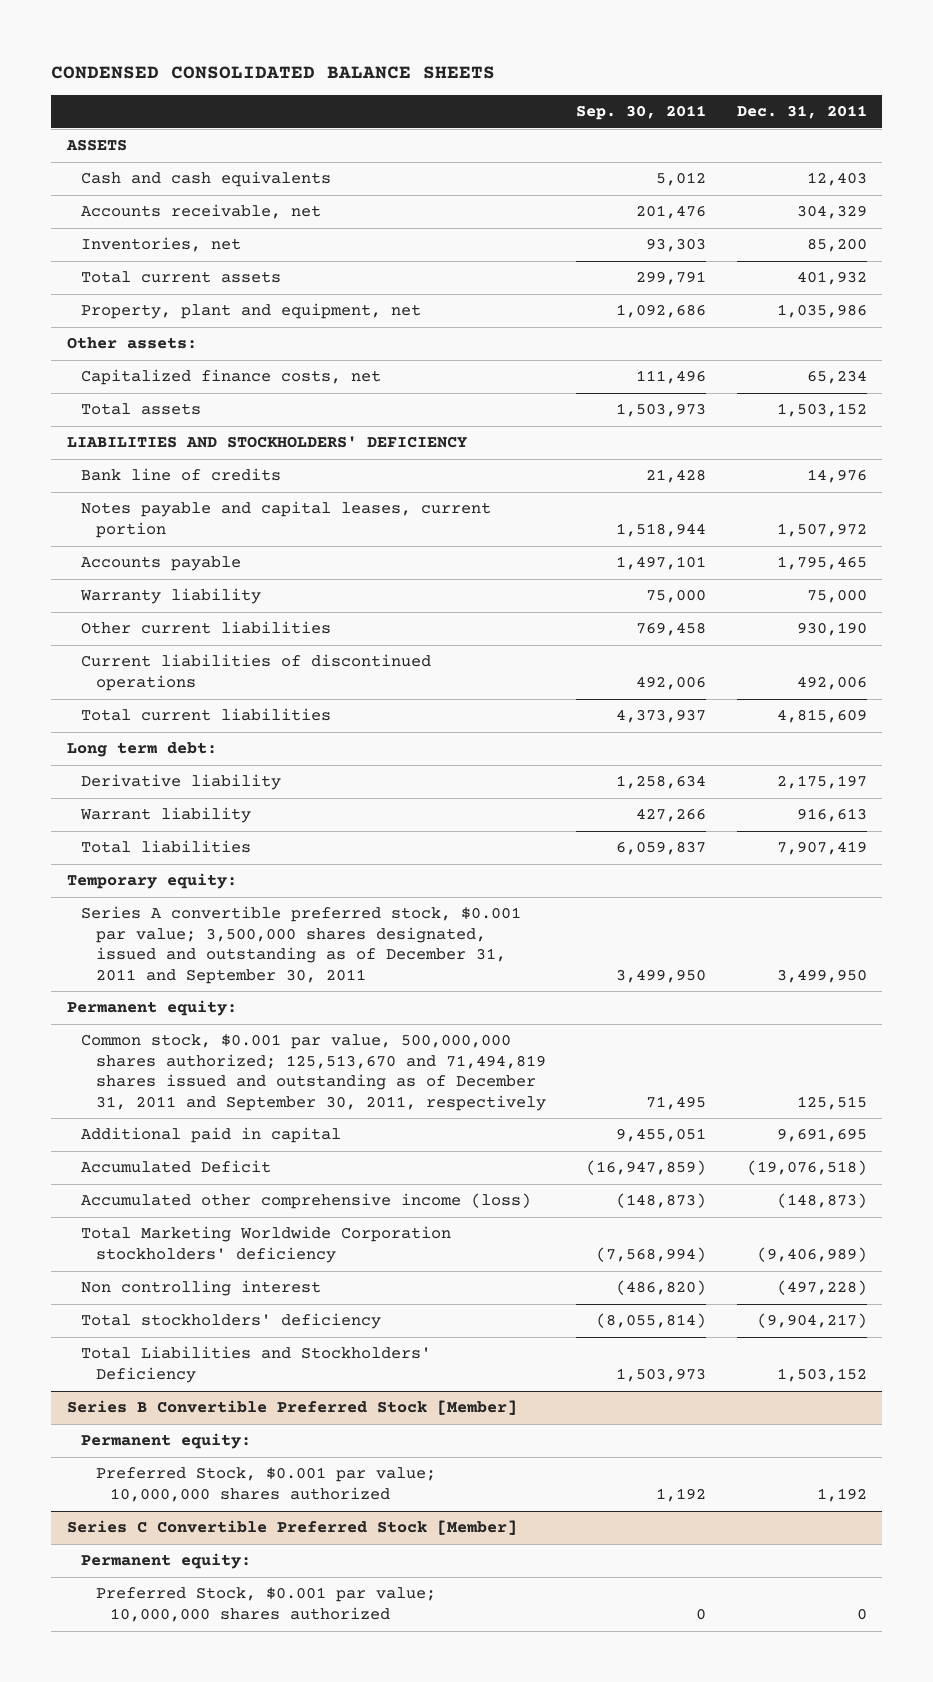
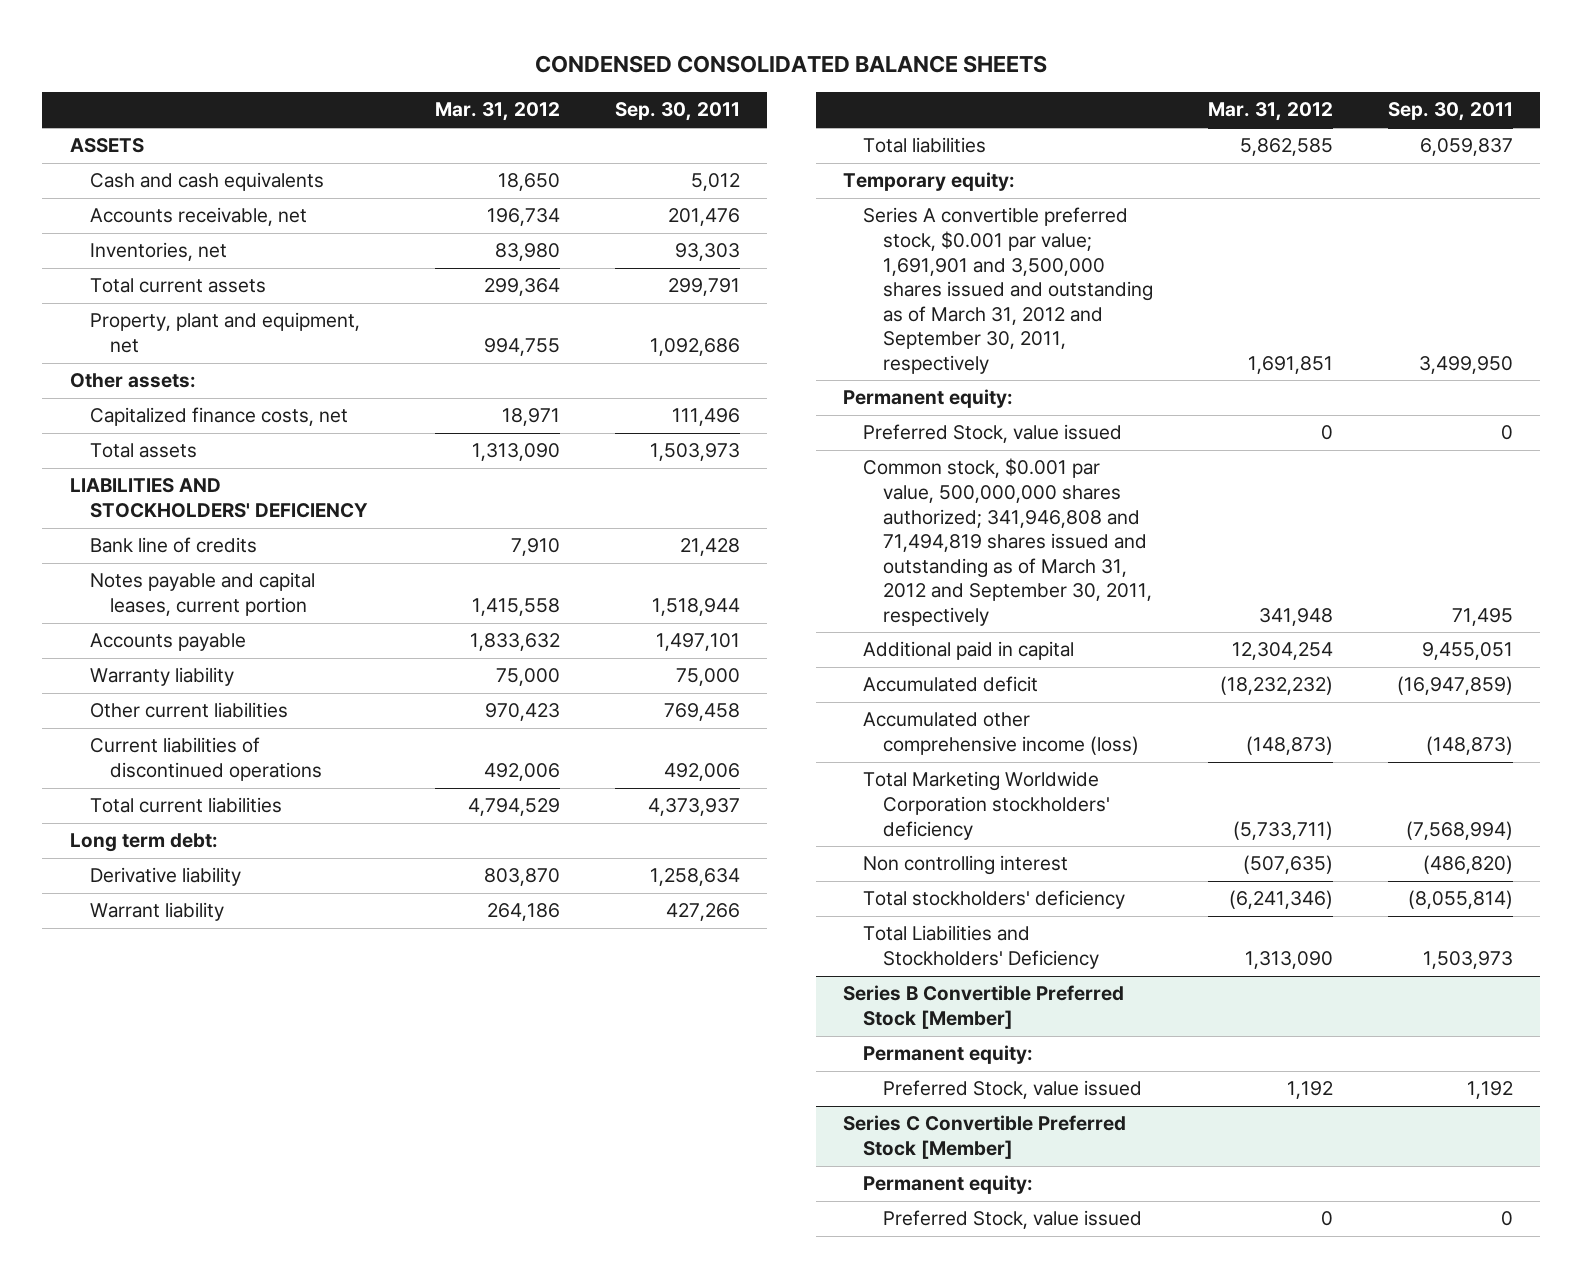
[736,105,867,120] Dec. 31, 2011 -> none
none -> [434,102,560,122] Mar. 31, 2012
[81,906,522,984] Series A convertible preferred stock, $0.001 par value; 3,500,000 shares designated, issued and outstanding as of December 31, 2011 and September 30, 2011 -> [863,207,1154,374] Series A convertible preferred stock, $0.001 par value; 1,691,901 and 3,500,000 shares issued and outstanding as of March 31, 2012 and September 30, 2011, respectively
none -> [863,424,1123,444] Preferred Stock, value issued
[81,1034,546,1111] Common stock, $0.001 par value, 500,000,000 shares authorized; 125,513,670 and 71,494,819 shares issued and outstanding as of December 31, 2011 and September 30, 2011, respectively -> [863,458,1153,626] Common stock, $0.001 par value, 500,000,000 shares authorized; 341,946,808 and 71,494,819 shares issued and outstanding as of March 31, 2012 and September 30, 2011, respectively
[81,1160,272,1174] Accumulated Deficit -> [863,676,1039,693] Accumulated deficit
[95,1467,436,1502] Preferred Stock, $0.001 par value; 10,000,000 shares authorized -> [883,1080,1143,1100] Preferred Stock, value issued
[95,1587,436,1622] Preferred Stock, $0.001 par value; 10,000,000 shares authorized -> [883,1210,1143,1230] Preferred Stock, value issued

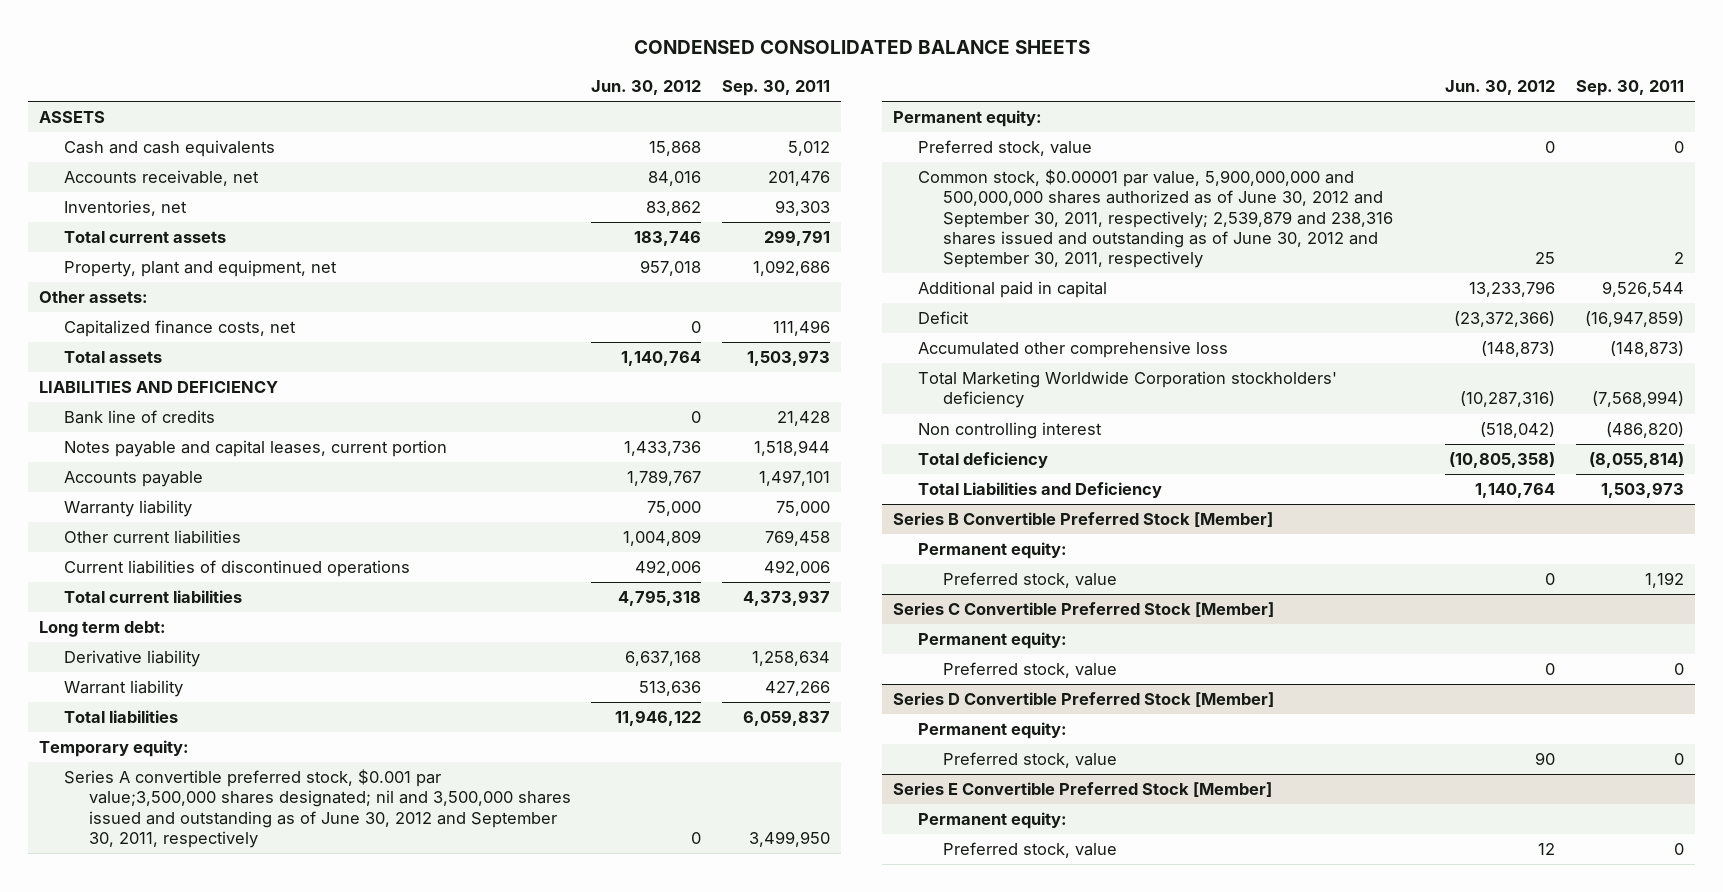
[434,102,560,122] Mar. 31, 2012 -> none
none -> [591,80,702,96] Jun. 30, 2012
[69,478,368,519] LIABILITIES AND STOCKHOLDERS' DEFICIENCY -> [38,381,278,394] LIABILITIES AND DEFICIENCY
[863,207,1154,374] Series A convertible preferred stock, $0.001 par value; 1,691,901 and 3,500,000 shares issued and outstanding as of March 31, 2012 and September 30, 2011, respectively -> [63,769,571,848] Series A convertible preferred stock, $0.001 par value;3,500,000 shares designated; nil and 3,500,000 shares issued and outstanding as of June 30, 2012 and September 30, 2011, respectively
[863,424,1123,444] Preferred Stock, value issued -> [917,140,1092,157] Preferred stock, value
[863,458,1153,626] Common stock, $0.001 par value, 500,000,000 shares authorized; 341,946,808 and 71,494,819 shares issued and outstanding as of March 31, 2012 and September 30, 2011, respectively -> [917,169,1393,268] Common stock, $0.00001 par value, 5,900,000,000 and 500,000,000 shares authorized as of June 30, 2012 and September 30, 2011, respectively; 2,539,879 and 238,316 shares issued and outstanding as of June 30, 2012 and September 30, 2011, respectively
[1451,607,1513,626] 71,495 -> [1674,251,1685,264] 2
[1421,642,1513,661] 9,455,051 -> [1602,281,1685,298] 9,526,544
[863,676,1039,693] Accumulated deficit -> [917,311,969,325] Deficit
[863,712,1140,756] Accumulated other comprehensive income (loss) -> [917,341,1228,359] Accumulated other comprehensive loss
[863,890,1126,910] Total stockholders' deficiency -> [917,452,1048,469] Total deficiency
[863,925,1100,970] Total Liabilities and Stockholders' Deficiency -> [917,482,1162,499] Total Liabilities and Deficiency
[883,1080,1143,1100] Preferred Stock, value issued -> [942,572,1117,589] Preferred stock, value
[883,1210,1143,1230] Preferred Stock, value issued -> [942,662,1117,679] Preferred stock, value
none -> [892,692,1274,708] Series D Convertible Preferred Stock [Member]
none -> [917,722,1067,740] Permanent equity:
none -> [942,752,1117,769] Preferred stock, value
none -> [892,782,1272,798] Series E Convertible Preferred Stock [Member]
none -> [917,812,1067,830] Permanent equity:
none -> [942,842,1117,859] Preferred stock, value

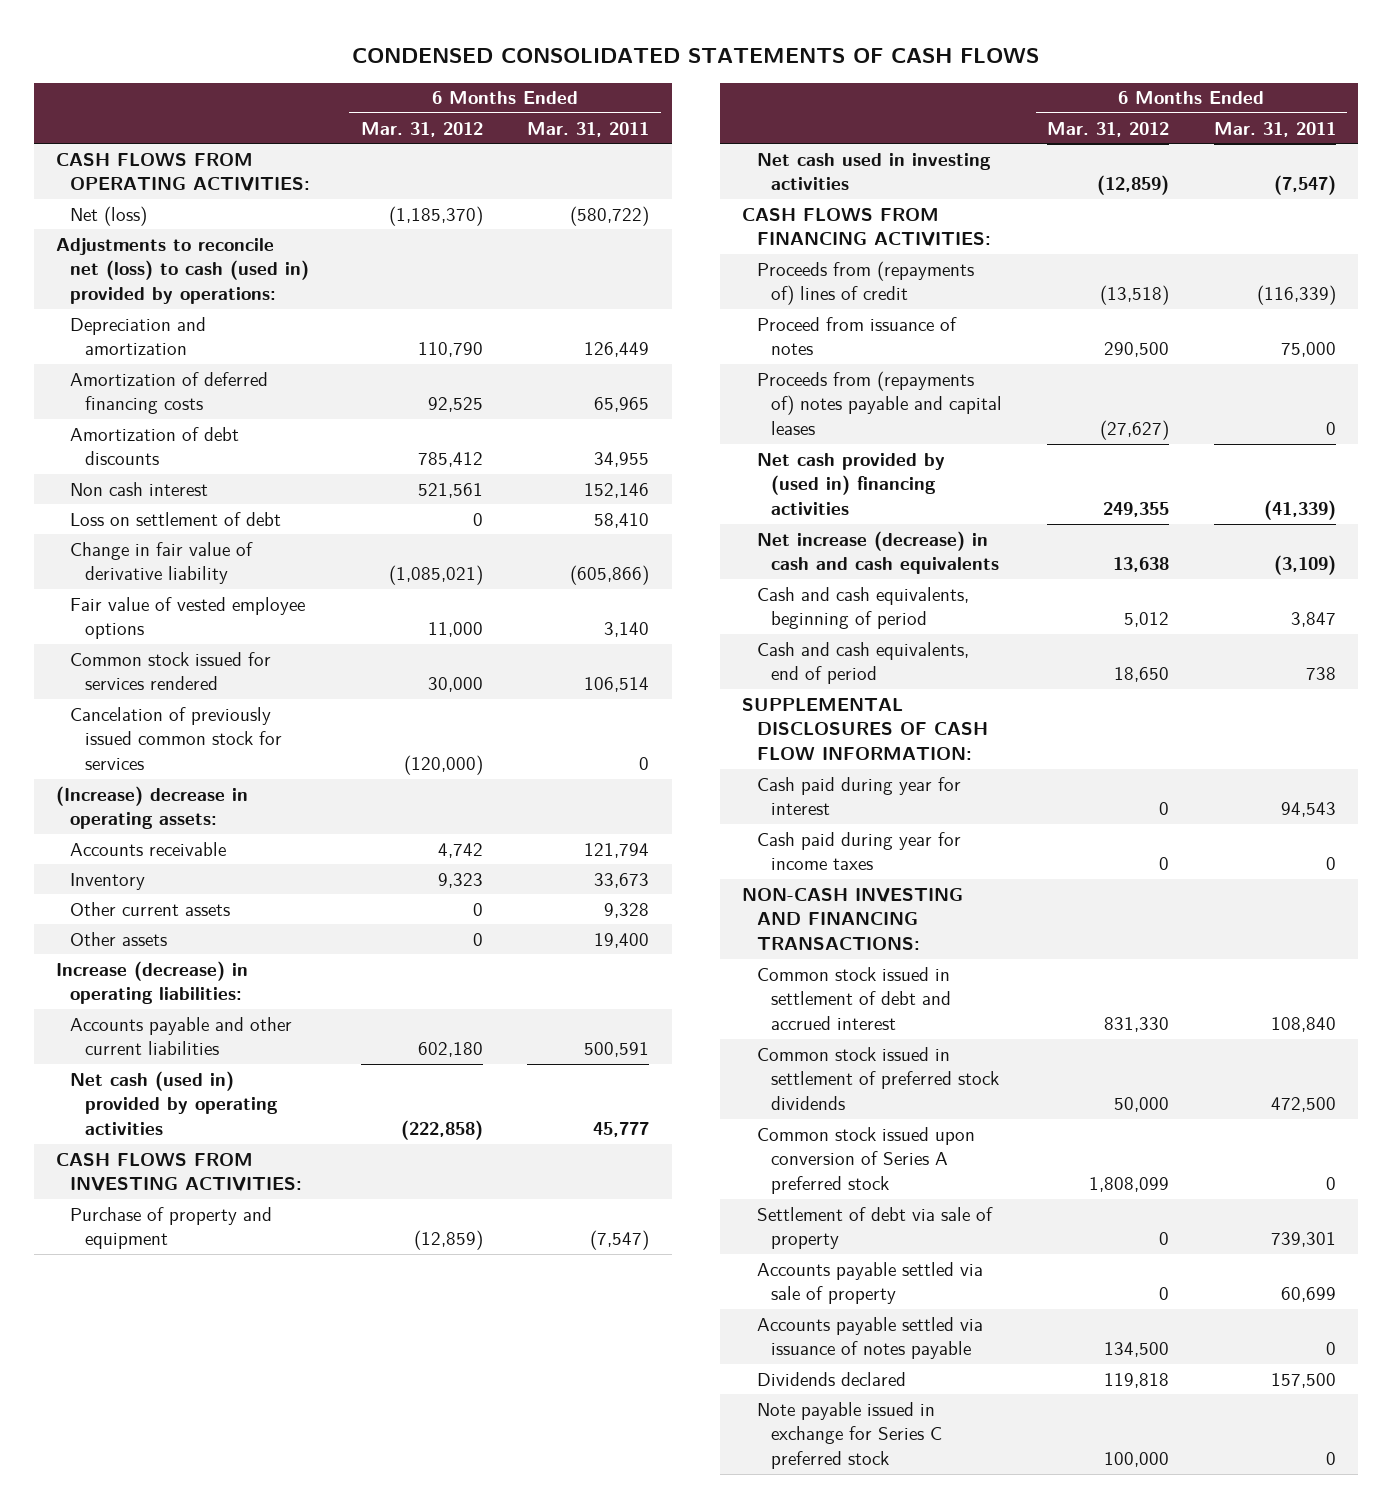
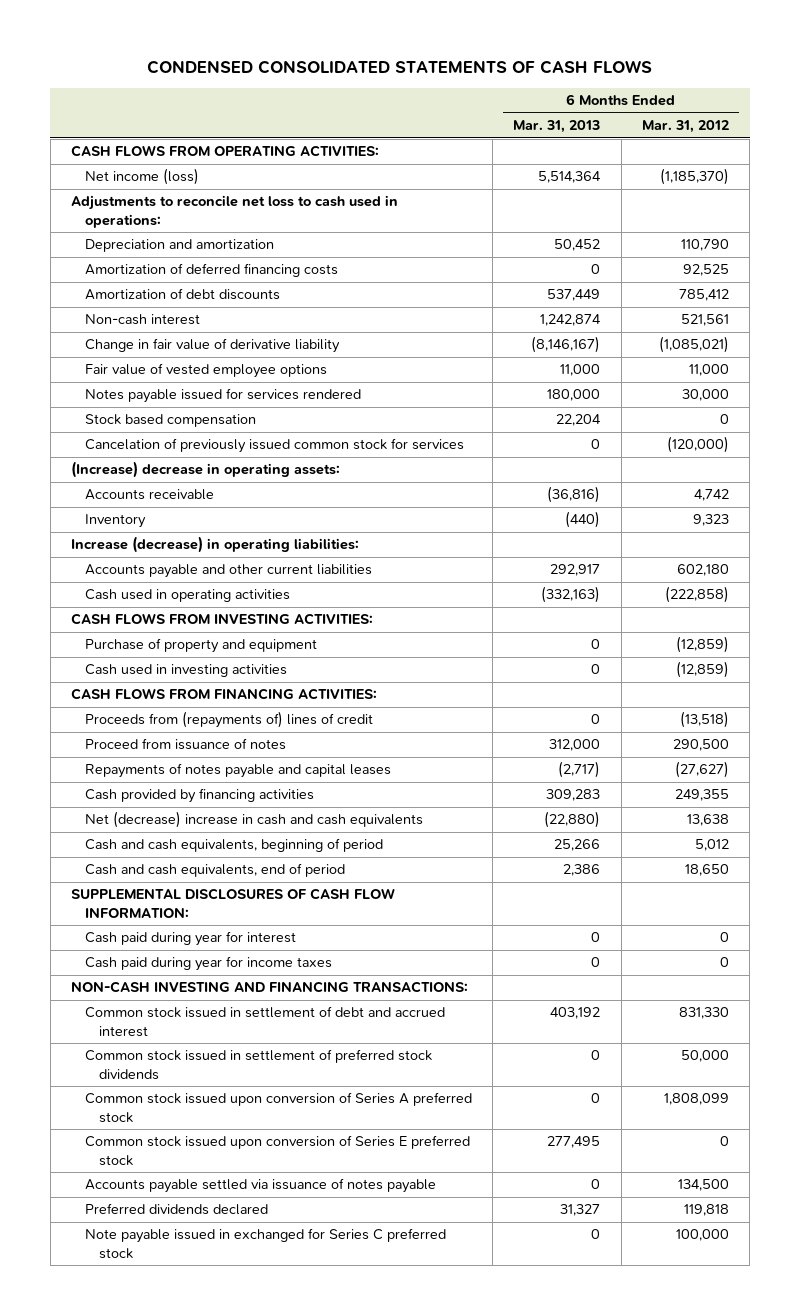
[527,121,650,137] Mar. 31, 2011 -> none
none -> [513,120,601,134] Mar. 31, 2013
[70,205,148,226] Net (loss) -> [84,168,199,186] Net income (loss)
[56,237,310,305] Adjustments to reconcile net (loss) to cash (used in) provided by operations: -> [71,195,399,228] Adjustments to reconcile net loss to cash used in operations:
[70,511,282,526] Loss on settlement of debt -> none
[70,481,209,496] Non cash interest -> [84,314,200,326] Non-cash interest
[70,651,272,691] Common stock issued for services rendered -> [84,388,361,404] Notes payable issued for services rendered
none -> [84,414,256,428] Stock based compensation
[70,901,231,916] Other current assets -> none
[70,931,168,946] Other assets -> none
[70,1070,278,1136] Net cash (used in) provided by operating activities -> [84,589,290,603] Cash used in operating activities
[756,152,991,191] Net cash used in investing activities -> [84,664,287,678] Cash used in investing activities
[756,370,1002,436] Proceeds from (repayments of) notes payable and capital leases -> [84,763,391,779] Repayments of notes payable and capital leases
[756,452,945,516] Net cash provided by (used in) financing activities -> [84,788,314,804] Cash provided by financing activities
[756,530,999,575] Net increase (decrease) in cash and cash equivalents -> [84,811,423,829] Net (decrease) increase in cash and cash equivalents
[756,1206,993,1250] Settlement of debt via sale of property -> none
[756,1261,983,1305] Accounts payable settled via sale of property -> none
none -> [84,1135,470,1166] Common stock issued upon conversion of Series E preferred stock
[756,1371,906,1386] Dividends declared -> [84,1203,268,1216] Preferred dividends declared
[756,1401,942,1470] Note payable issued in exchange for Series C preferred stock -> [84,1228,446,1259] Note payable issued in exchanged for Series C preferred stock

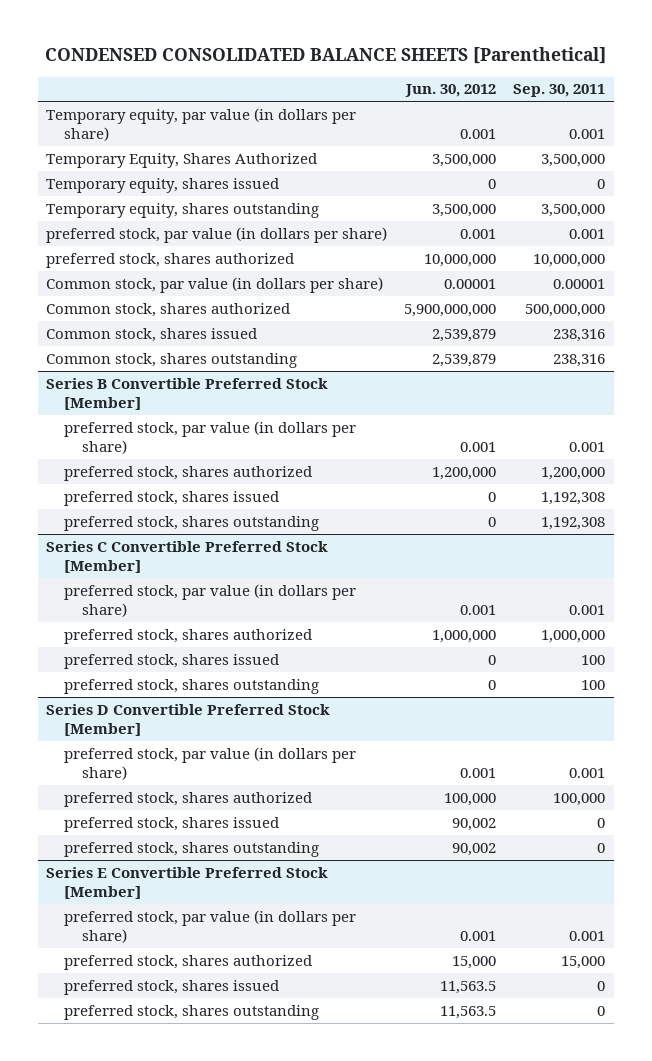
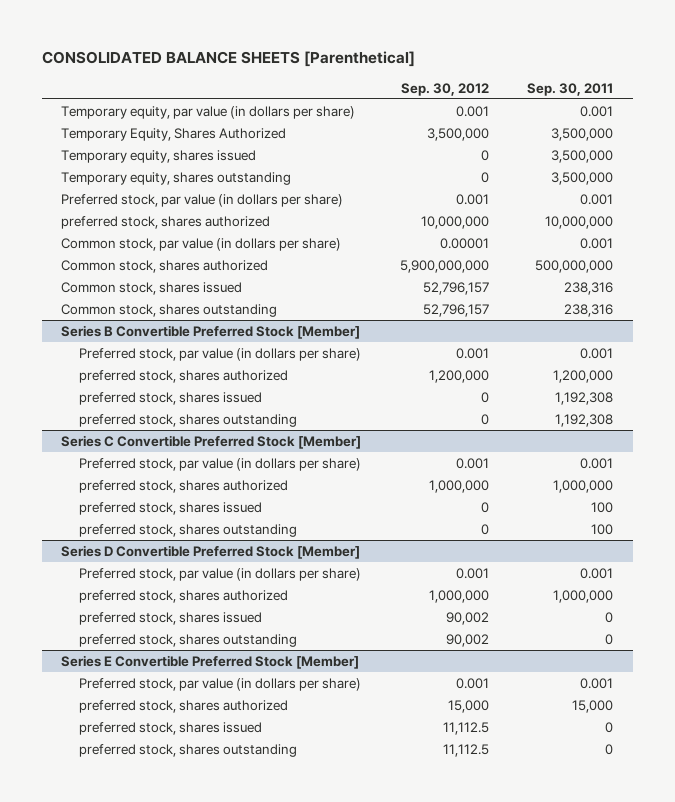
[44,47,606,65] CONDENSED CONSOLIDATED BALANCE SHEETS [Parenthetical] -> [41,51,415,68] CONSOLIDATED BALANCE SHEETS [Parenthetical]
[405,84,497,98] Jun. 30, 2012 -> none
none -> [400,82,489,96] Sep. 30, 2012
[597,178,606,189] 0 -> [551,149,614,163] 3,500,000
[46,226,388,243] preferred stock, par value (in dollars per share) -> [61,193,344,207] Preferred stock, par value (in dollars per share)
[553,278,606,289] 0.00001 -> [580,237,614,249] 0.001
[64,420,357,454] preferred stock, par value (in dollars per share) -> [79,347,362,361] Preferred stock, par value (in dollars per share)
[64,583,357,617] preferred stock, par value (in dollars per share) -> [79,457,362,471] Preferred stock, par value (in dollars per share)
[64,746,357,780] preferred stock, par value (in dollars per share) -> [79,567,362,581] Preferred stock, par value (in dollars per share)
[553,792,606,806] 100,000 -> [553,589,614,603] 1,000,000
[64,909,357,943] preferred stock, par value (in dollars per share) -> [79,677,362,691] Preferred stock, par value (in dollars per share)

